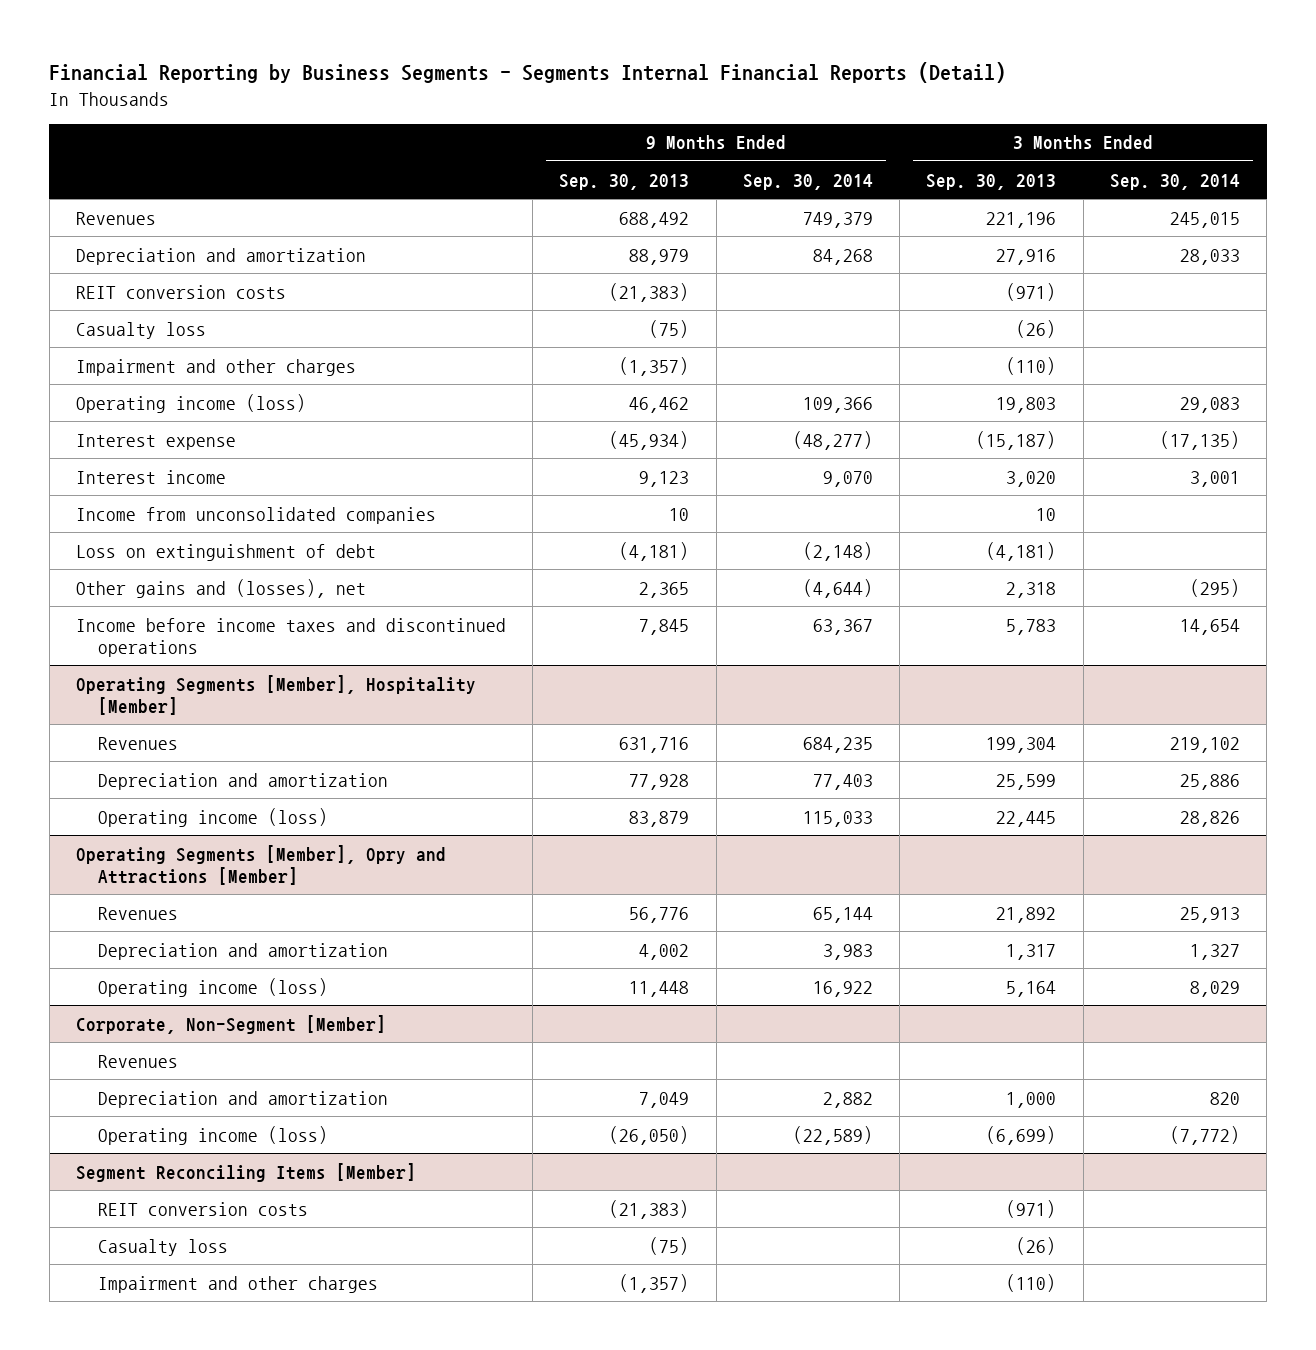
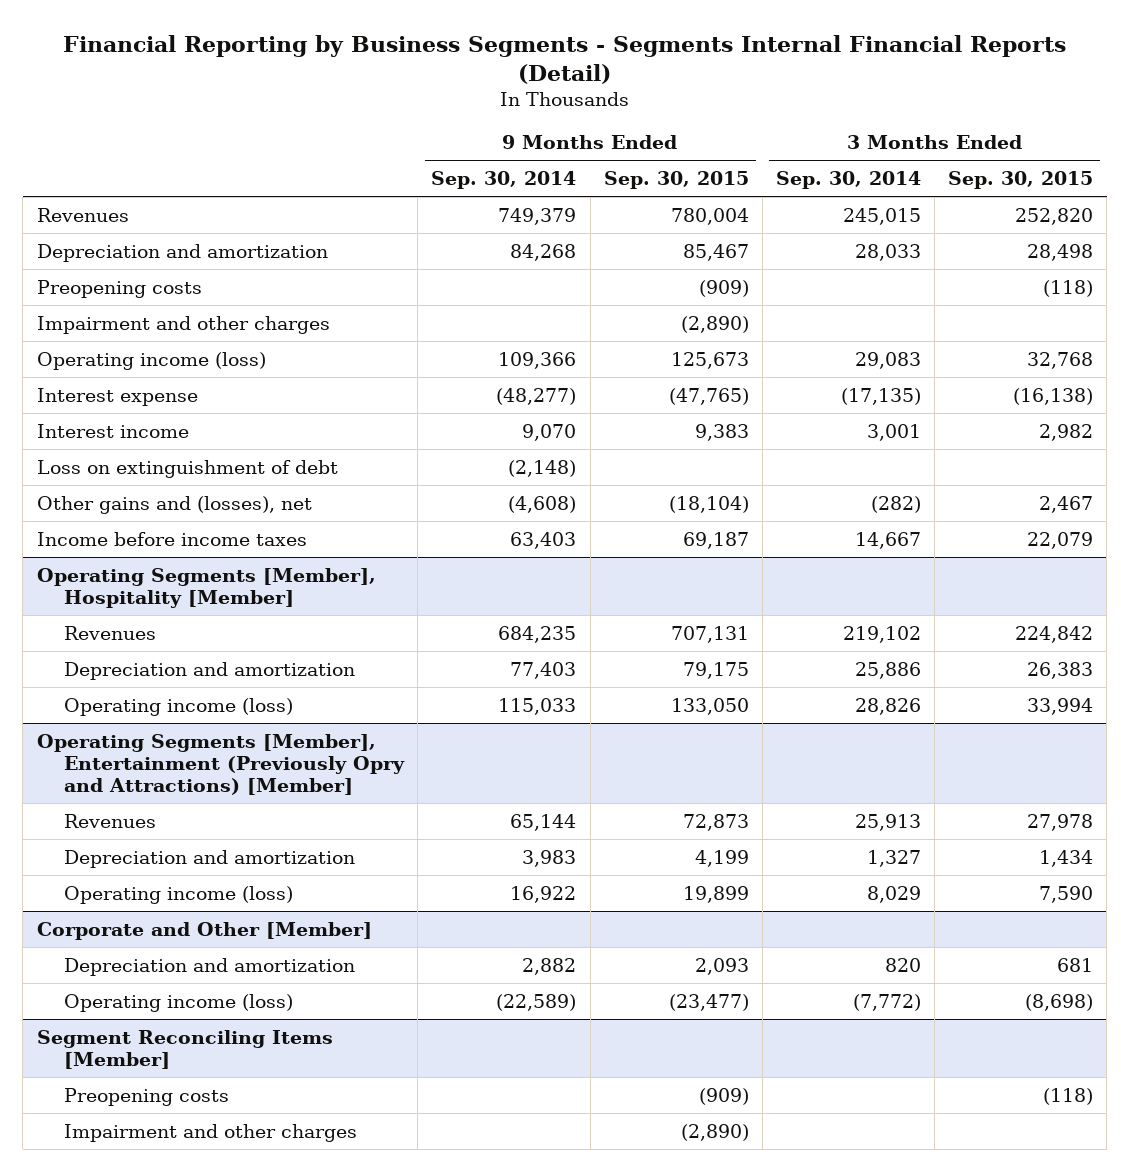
[559,173,690,190] Sep. 30, 2013 -> none
[926,173,1057,190] Sep. 30, 2013 -> none
none -> [603,170,749,189] Sep. 30, 2015
none -> [948,170,1094,189] Sep. 30, 2015
[75,284,286,299] REIT conversion costs -> none
[75,321,206,339] Casualty loss -> none
none -> [36,279,202,298] Preopening costs
[75,506,436,524] Income from unconsolidated companies -> none
[802,578,873,598] (4,644) -> [508,495,577,513] (4,608)
[1189,578,1240,597] (295) -> [871,495,922,513] (282)
[75,617,506,657] Income before income taxes and discontinued operations -> [36,531,307,546] Income before income taxes
[812,618,873,635] 63,367 -> [510,531,577,549] 63,403
[1179,618,1240,635] 14,654 -> [855,531,922,549] 14,667
[75,844,446,885] Operating Segments [Member], Opry and Attractions [Member] -> [36,733,406,795] Operating Segments [Member], Entertainment (Previously Opry and Attractions) [Member]
[75,1014,386,1034] Corporate, Non-Segment [Member] -> none
[98,1054,179,1068] Revenues -> none
none -> [36,921,372,940] Corporate and Other [Member]
[98,1201,309,1216] REIT conversion costs -> none
[98,1238,229,1256] Casualty loss -> none
none -> [64,1087,230,1106] Preopening costs

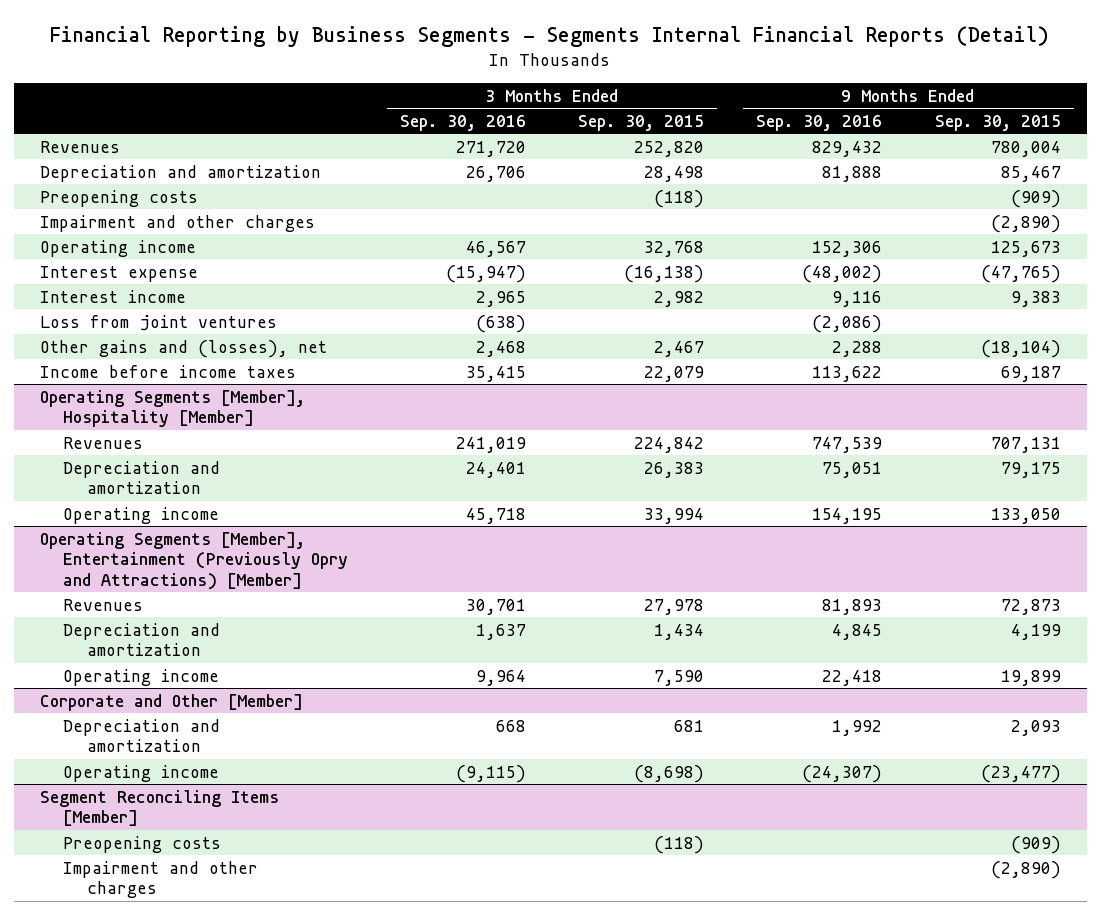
[431,170,577,189] Sep. 30, 2014 -> none
[776,170,922,189] Sep. 30, 2014 -> none
none -> [400,114,527,131] Sep. 30, 2016
none -> [756,114,883,131] Sep. 30, 2016
[36,351,266,370] Operating income (loss) -> [40,239,197,257] Operating income
[36,459,338,478] Loss on extinguishment of debt -> none
none -> [40,314,278,331] Loss from joint ventures
[64,697,294,716] Operating income (loss) -> [63,506,220,524] Operating income
[64,885,294,904] Operating income (loss) -> [63,668,220,686] Operating income
[64,993,294,1012] Operating income (loss) -> [63,764,220,782] Operating income

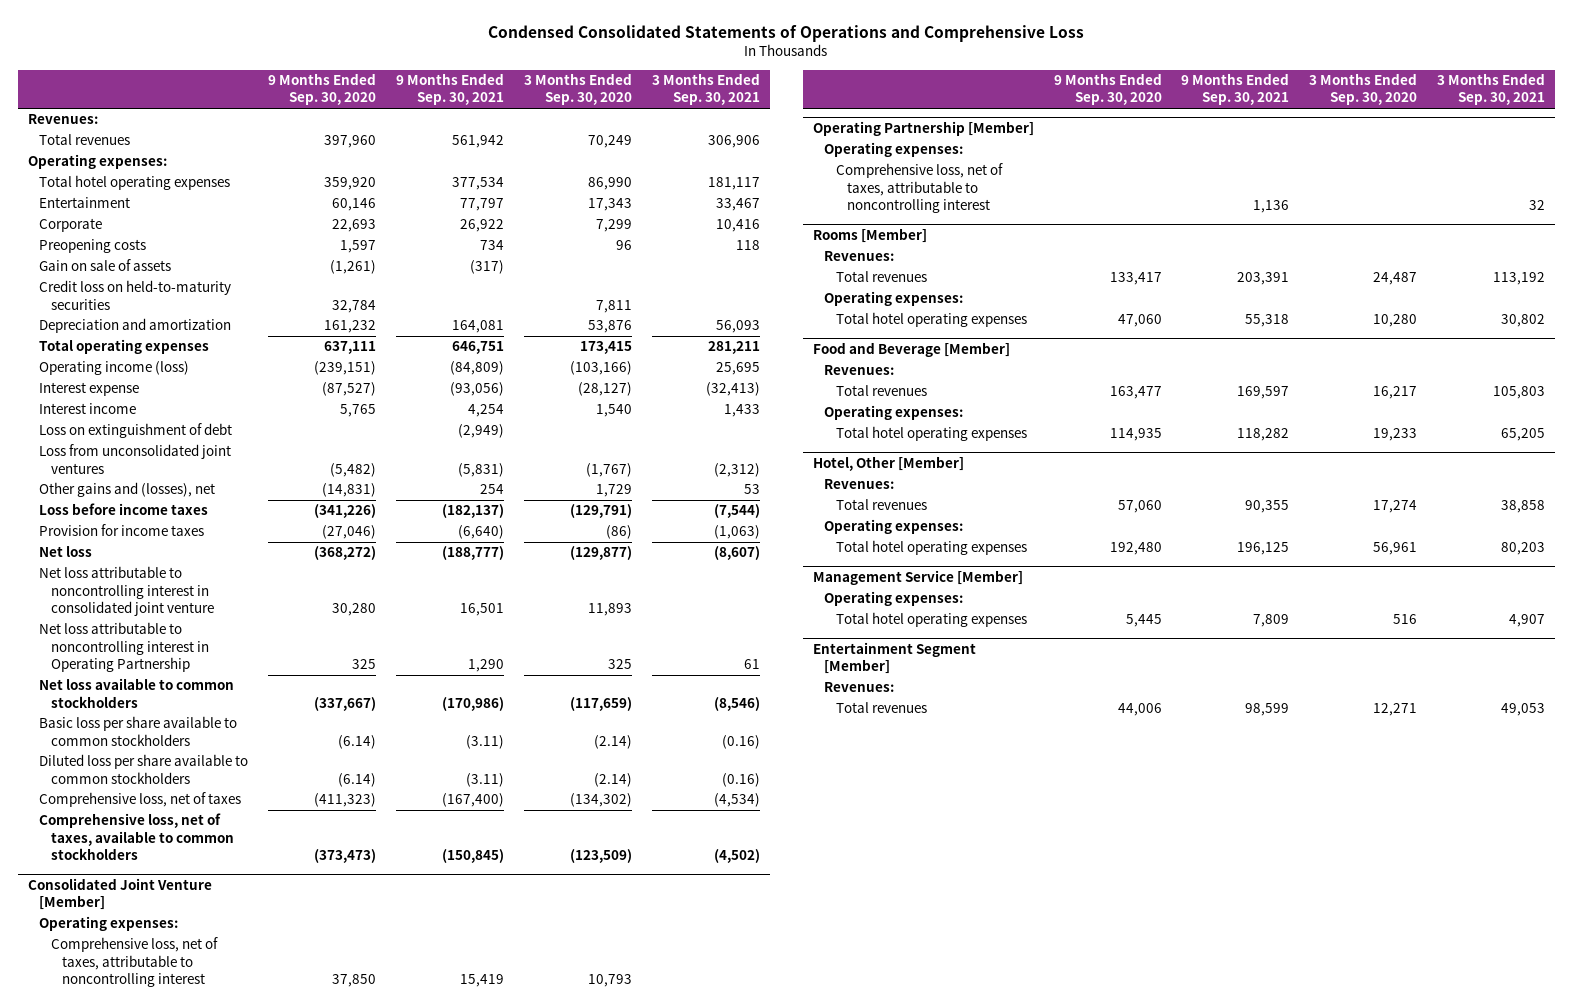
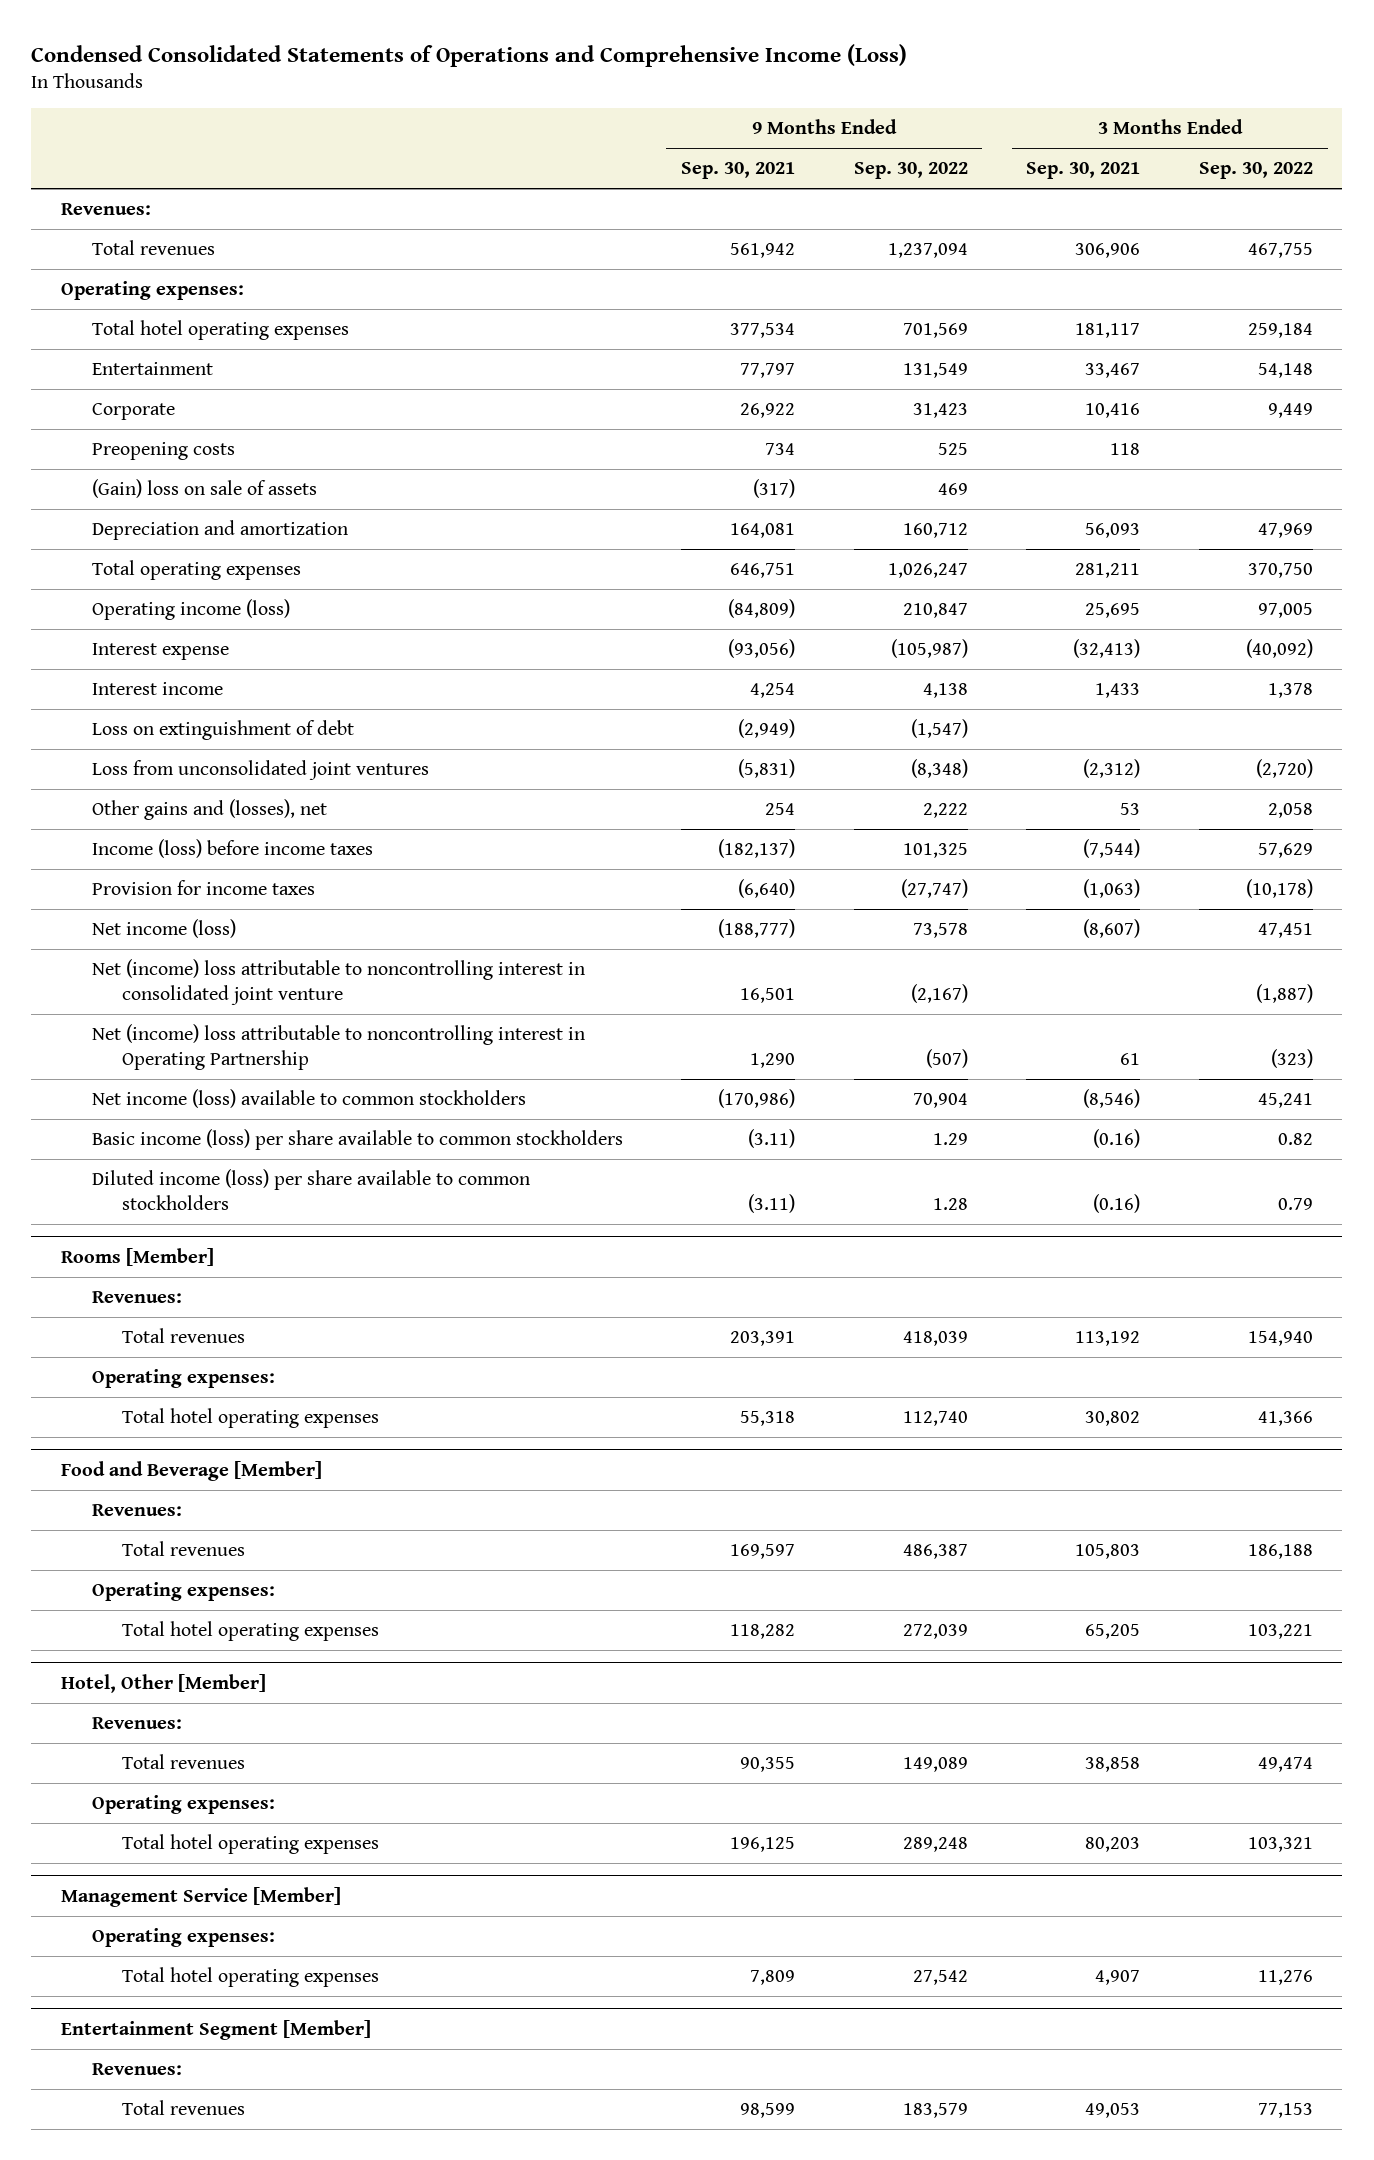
[488,25,1085,43] Condensed Consolidated Statements of Operations and Comprehensive Loss -> [31,43,908,67] Condensed Consolidated Statements of Operations and Comprehensive Income (Loss)
[268,73,377,106] 9 Months Ended Sep. 30, 2020 -> none
[523,73,632,106] 3 Months Ended Sep. 30, 2020 -> none
none -> [853,162,968,180] Sep. 30, 2022
none -> [1198,162,1313,180] Sep. 30, 2022
[39,280,232,310] Credit loss on held-to-maturity securities -> none
[39,259,172,272] Gain on sale of assets -> [91,479,317,499] (Gain) loss on sale of assets
[39,503,209,516] Loss before income taxes -> [91,839,373,859] Income (loss) before income taxes
[39,792,242,808] Comprehensive loss, net of taxes -> none
[39,813,234,860] Comprehensive loss, net of taxes, available to common stockholders -> none
[27,878,212,911] Consolidated Joint Venture [Member] -> none
[39,916,179,932] Operating expenses: -> none
[50,937,218,987] Comprehensive loss, net of taxes, attributable to noncontrolling interest -> none
[812,121,1034,137] Operating Partnership [Member] -> none
[824,142,964,158] Operating expenses: -> none
[835,163,1003,213] Comprehensive loss, net of taxes, attributable to noncontrolling interest -> none
[39,546,93,558] Net loss -> [91,919,236,939] Net income (loss)
[39,566,214,616] Net loss attributable to noncontrolling interest in consolidated joint venture -> [91,959,585,1006] Net (income) loss attributable to noncontrolling interest in consolidated joint venture
[39,622,209,672] Net loss attributable to noncontrolling interest in Operating Partnership -> [91,1024,585,1071] Net (income) loss attributable to noncontrolling interest in Operating Partnership
[39,678,235,708] Net loss available to common stockholders -> [91,1089,526,1109] Net income (loss) available to common stockholders
[39,716,238,746] Basic loss per share available to common stockholders -> [91,1129,623,1151] Basic income (loss) per share available to common stockholders
[39,754,249,784] Diluted loss per share available to common stockholders -> [91,1169,530,1211] Diluted income (loss) per share available to common stockholders

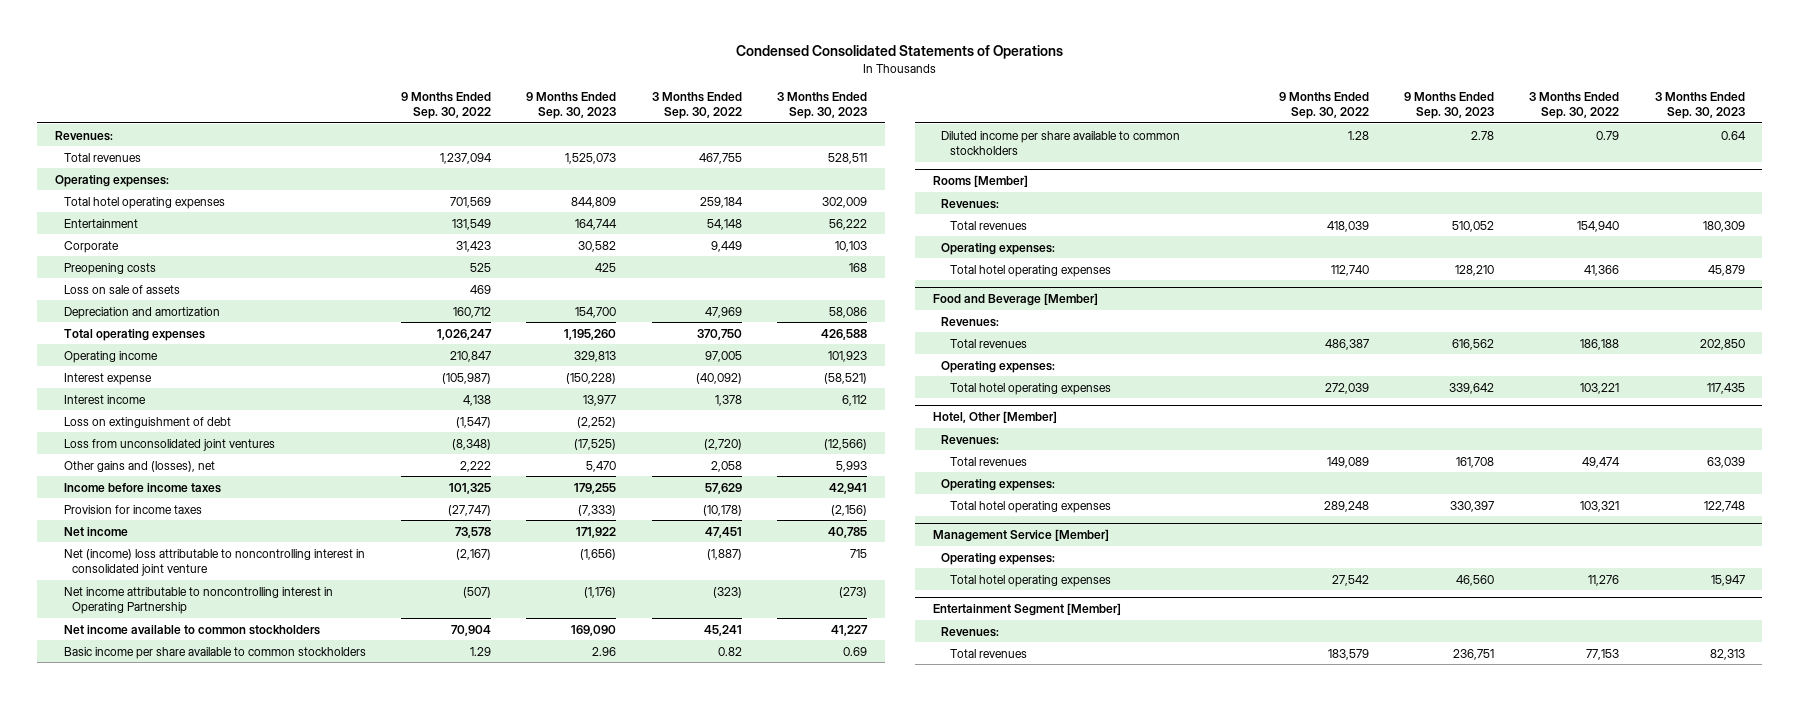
[31,43,908,67] Condensed Consolidated Statements of Operations and Comprehensive Income (Loss) -> [735,45,1063,60] Condensed Consolidated Statements of Operations
[681,162,796,180] Sep. 30, 2021 -> none
[1026,162,1141,180] Sep. 30, 2021 -> none
none -> [526,91,617,120] 9 Months Ended Sep. 30, 2023
none -> [776,91,867,120] 3 Months Ended Sep. 30, 2023
[91,479,317,499] (Gain) loss on sale of assets -> [63,284,180,294] Loss on sale of assets
[91,599,290,621] Operating income (loss) -> [63,350,158,363] Operating income
[91,839,373,859] Income (loss) before income taxes -> [63,482,221,493] Income before income taxes
[91,919,236,939] Net income (loss) -> [63,526,128,536] Net income
[91,1024,585,1071] Net (income) loss attributable to noncontrolling interest in Operating Partnership -> [63,586,333,614] Net income attributable to noncontrolling interest in Operating Partnership
[91,1089,526,1109] Net income (loss) available to common stockholders -> [63,624,320,635] Net income available to common stockholders
[91,1129,623,1151] Basic income (loss) per share available to common stockholders -> [63,646,366,659] Basic income per share available to common stockholders
[91,1169,530,1211] Diluted income (loss) per share available to common stockholders -> [941,130,1181,155] Diluted income per share available to common stockholders

